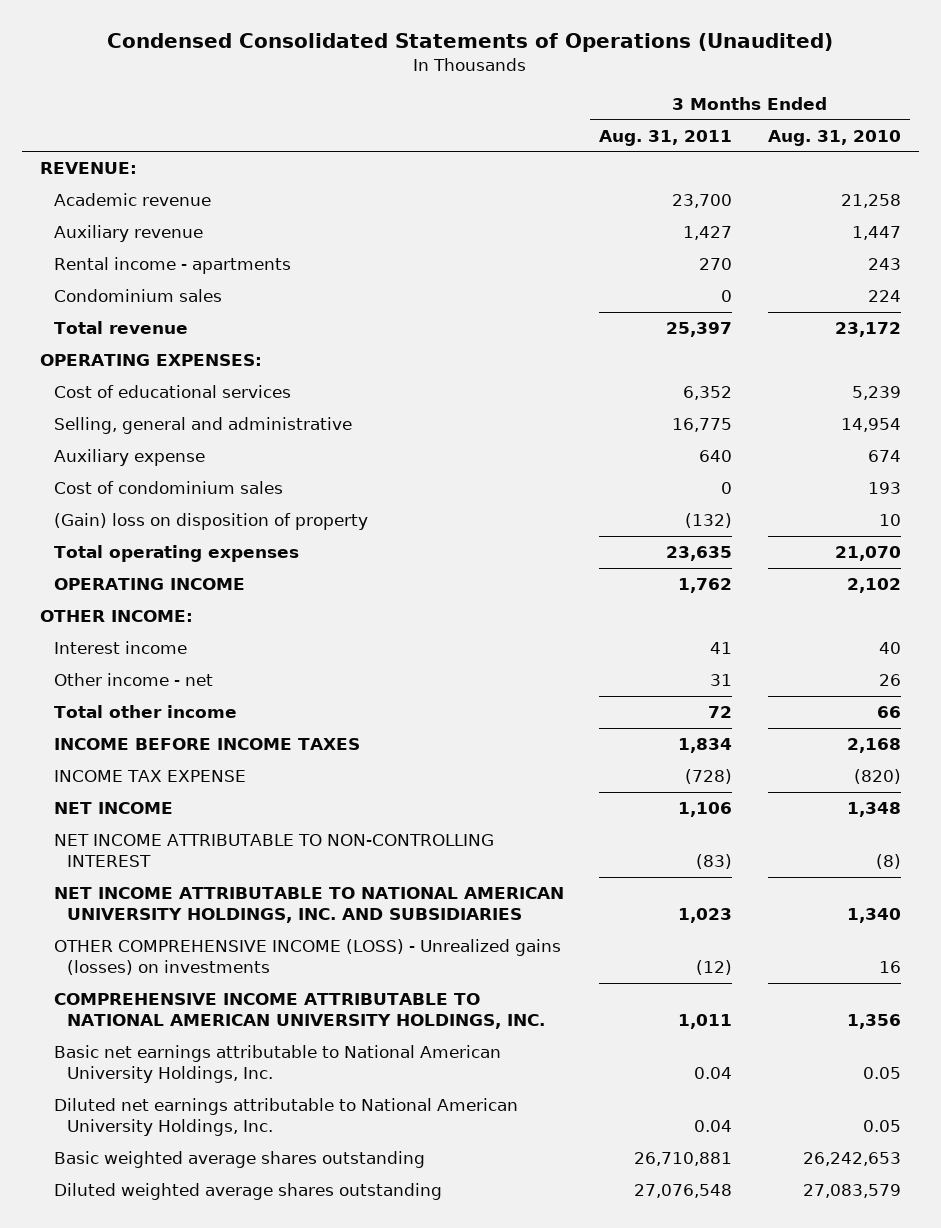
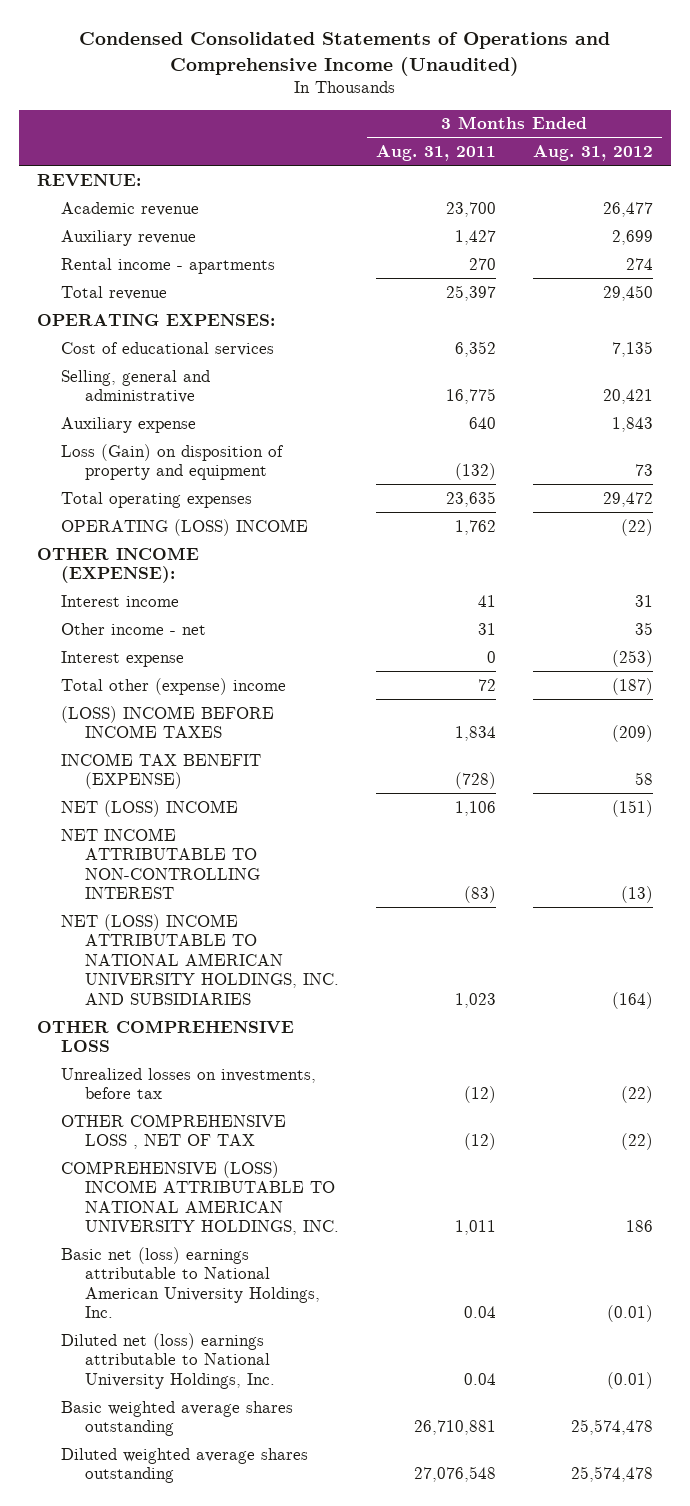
[107,33,834,53] Condensed Consolidated Statements of Operations (Unaudited) -> [79,31,611,76] Condensed Consolidated Statements of Operations and Comprehensive Income (Unaudited)
[767,129,901,146] Aug. 31, 2010 -> none
none -> [532,145,653,162] Aug. 31, 2012
[53,288,222,302] Condominium sales -> none
[53,480,283,494] Cost of condominium sales -> none
[53,512,368,530] (Gain) loss on disposition of property -> [61,443,285,481] Loss (Gain) on disposition of property and equipment
[53,577,245,590] OPERATING INCOME -> [61,518,309,536] OPERATING (LOSS) INCOME
[39,609,193,622] OTHER INCOME: -> [37,546,200,584] OTHER INCOME (EXPENSE):
none -> [61,650,185,667] Interest expense
[53,704,237,718] Total other income -> [61,677,287,695] Total other (expense) income
[53,737,360,750] INCOME BEFORE INCOME TAXES -> [61,705,275,739] (LOSS) INCOME BEFORE INCOME TAXES
[53,769,246,782] INCOME TAX EXPENSE -> [61,752,262,790] INCOME TAX BENEFIT (EXPENSE)
[53,801,173,814] NET INCOME -> [61,799,239,817] NET (LOSS) INCOME
[53,886,564,923] NET INCOME ATTRIBUTABLE TO NATIONAL AMERICAN UNIVERSITY HOLDINGS, INC. AND SUBSIDIARIES -> [61,913,340,1005] NET (LOSS) INCOME ATTRIBUTABLE TO NATIONAL AMERICAN UNIVERSITY HOLDINGS, INC. AND SUBSIDIARIES
none -> [37,1019,295,1053] OTHER COMPREHENSIVE LOSS
[53,938,561,975] OTHER COMPREHENSIVE INCOME (LOSS) - Unrealized gains (losses) on investments -> [61,1067,317,1100] Unrealized losses on investments, before tax
none -> [61,1113,287,1150] OTHER COMPREHENSIVE LOSS , NET OF TAX
[53,992,546,1029] COMPREHENSIVE INCOME ATTRIBUTABLE TO NATIONAL AMERICAN UNIVERSITY HOLDINGS, INC. -> [61,1160,340,1236] COMPREHENSIVE (LOSS) INCOME ATTRIBUTABLE TO NATIONAL AMERICAN UNIVERSITY HOLDINGS, INC.
[53,1044,501,1083] Basic net earnings attributable to National American University Holdings, Inc. -> [61,1246,321,1319] Basic net (loss) earnings attributable to National American University Holdings, Inc.
[53,1097,518,1136] Diluted net earnings attributable to National American University Holdings, Inc. -> [61,1332,276,1389] Diluted net (loss) earnings attributable to National University Holdings, Inc.

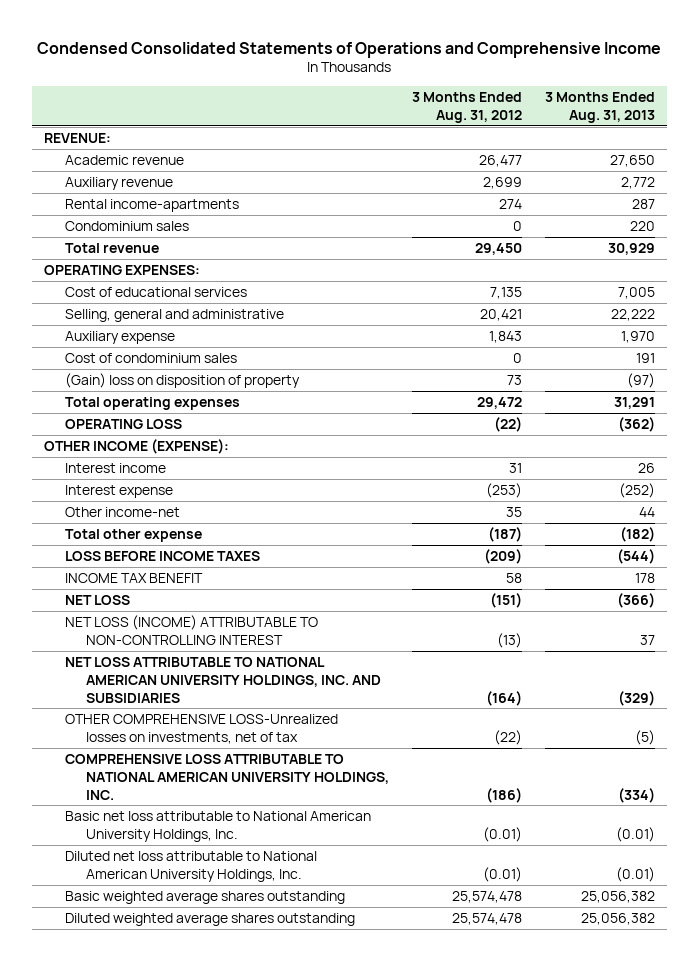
[79,31,611,76] Condensed Consolidated Statements of Operations and Comprehensive Income (Unaudited) -> [37,41,662,58] Condensed Consolidated Statements of Operations and Comprehensive Income
[376,145,497,162] Aug. 31, 2011 -> none
none -> [545,92,656,123] 3 Months Ended Aug. 31, 2013
[61,257,276,274] Rental income - apartments -> [64,198,239,212] Rental income-apartments
none -> [64,220,189,231] Condominium sales
none -> [64,352,237,363] Cost of condominium sales
[61,443,285,481] Loss (Gain) on disposition of property and equipment -> [64,372,300,388] (Gain) loss on disposition of property
[61,518,309,536] OPERATING (LOSS) INCOME -> [64,418,182,429] OPERATING LOSS
[61,622,207,635] Other income - net -> none
[37,1019,295,1053] OTHER COMPREHENSIVE LOSS -> none
[61,1113,287,1150] OTHER COMPREHENSIVE LOSS , NET OF TAX -> none
none -> [64,506,180,517] Other income-net
[61,677,287,695] Total other (expense) income -> [64,528,202,542] Total other expense
[61,705,275,739] (LOSS) INCOME BEFORE INCOME TAXES -> [64,550,260,561] LOSS BEFORE INCOME TAXES
[61,752,262,790] INCOME TAX BENEFIT (EXPENSE) -> [64,572,203,583] INCOME TAX BENEFIT
[61,799,239,817] NET (LOSS) INCOME -> [64,594,130,605] NET LOSS
[61,827,261,900] NET INCOME ATTRIBUTABLE TO NON-CONTROLLING INTEREST -> [64,614,318,645] NET LOSS (INCOME) ATTRIBUTABLE TO NON-CONTROLLING INTEREST
[61,913,340,1005] NET (LOSS) INCOME ATTRIBUTABLE TO NATIONAL AMERICAN UNIVERSITY HOLDINGS, INC. AND SUBSIDIARIES -> [64,656,382,703] NET LOSS ATTRIBUTABLE TO NATIONAL AMERICAN UNIVERSITY HOLDINGS, INC. AND SUBSIDIARIES
[61,1067,317,1100] Unrealized losses on investments, before tax -> [64,713,338,744] OTHER COMPREHENSIVE LOSS-Unrealized losses on investments, net of tax
[61,1160,340,1236] COMPREHENSIVE (LOSS) INCOME ATTRIBUTABLE TO NATIONAL AMERICAN UNIVERSITY HOLDINGS, INC. -> [64,753,390,800] COMPREHENSIVE LOSS ATTRIBUTABLE TO NATIONAL AMERICAN UNIVERSITY HOLDINGS, INC.
[625,1220,653,1233] 186 -> [486,787,523,803] (186)
[61,1246,321,1319] Basic net (loss) earnings attributable to National American University Holdings, Inc. -> [64,810,371,842] Basic net loss attributable to National American University Holdings, Inc.
[61,1332,276,1389] Diluted net (loss) earnings attributable to National University Holdings, Inc. -> [64,850,317,882] Diluted net loss attributable to National American University Holdings, Inc.

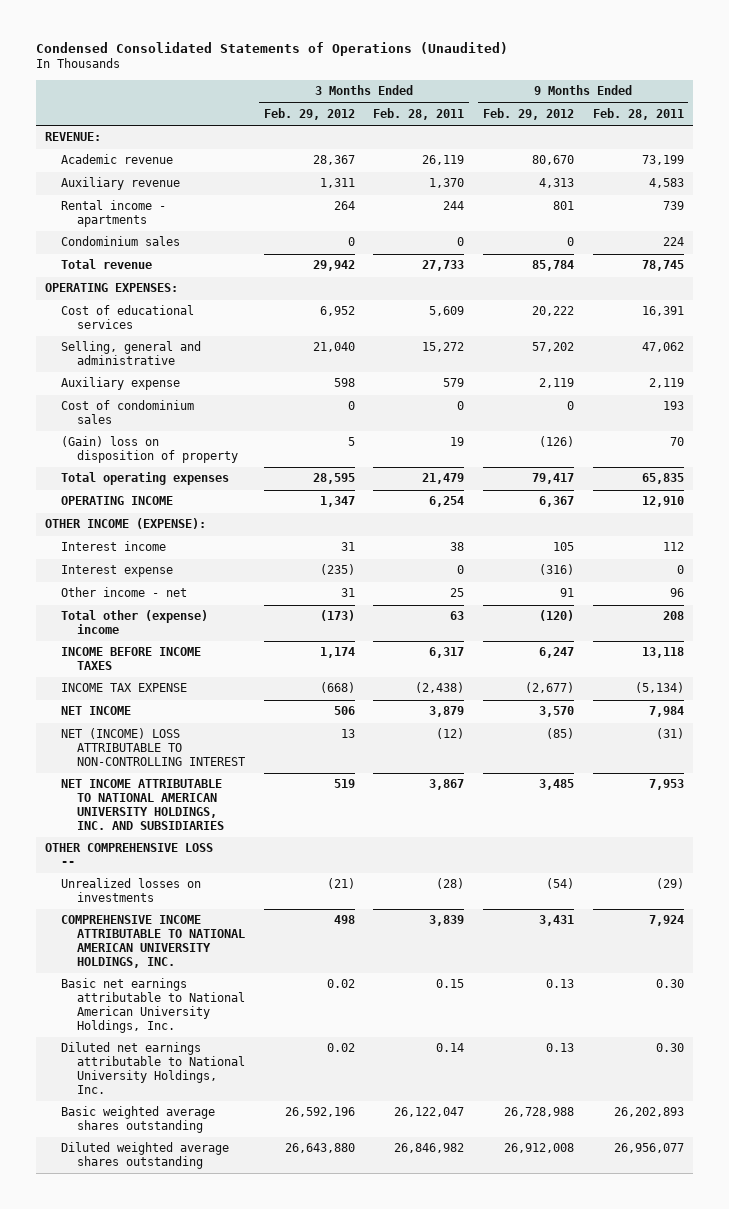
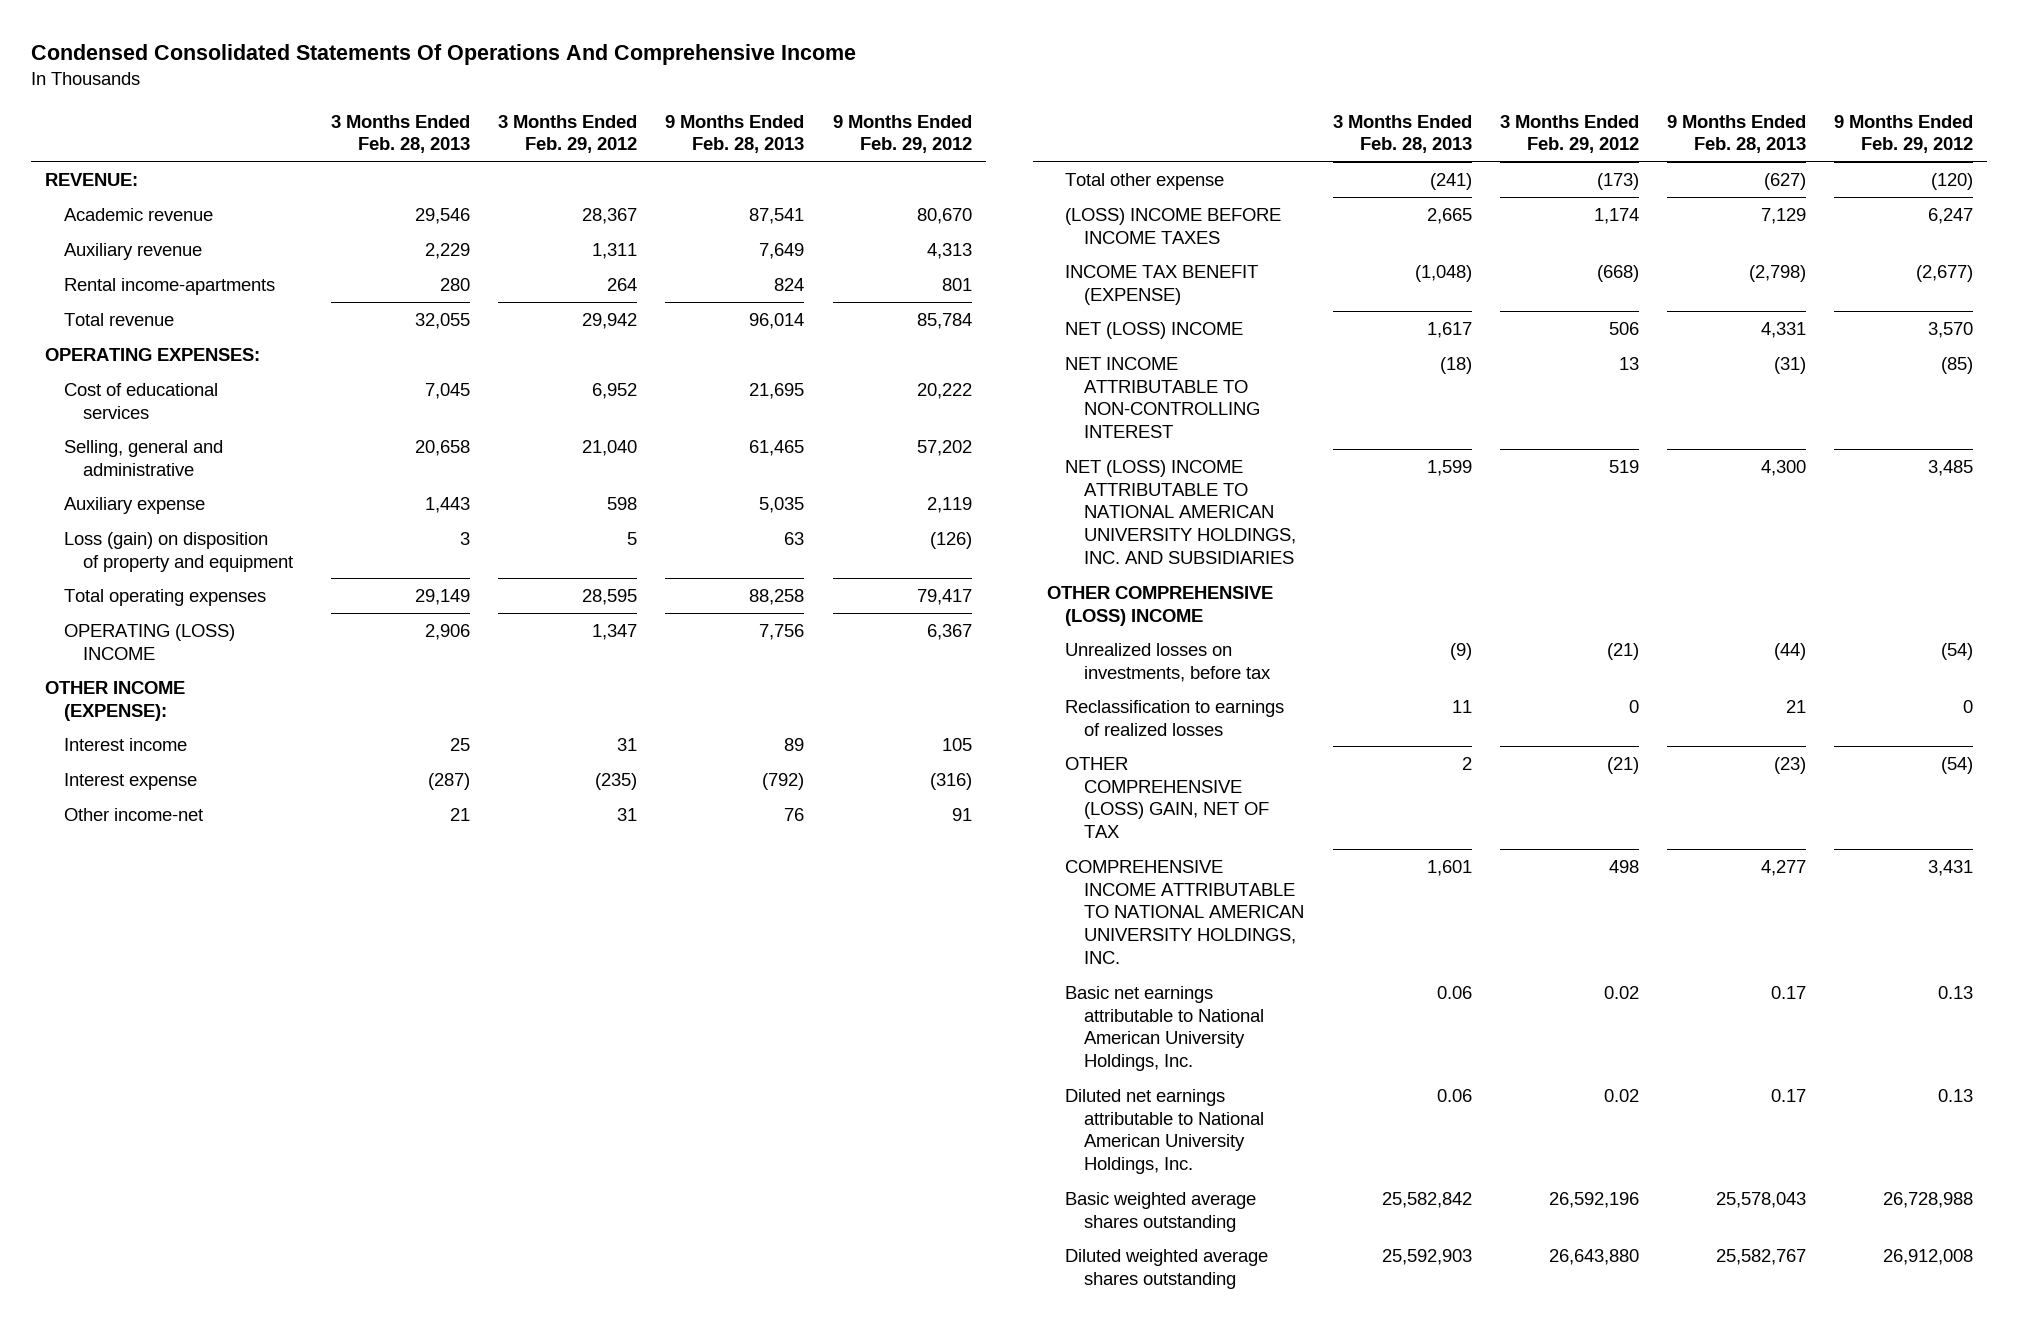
[35,42,508,57] Condensed Consolidated Statements of Operations (Unaudited) -> [30,43,856,65] Condensed Consolidated Statements Of Operations And Comprehensive Income
[373,107,465,120] Feb. 28, 2011 -> none
[592,107,684,120] Feb. 28, 2011 -> none
none -> [330,114,470,154] 3 Months Ended Feb. 28, 2013
none -> [665,114,805,154] 9 Months Ended Feb. 28, 2013
[60,236,180,247] Condominium sales -> none
[60,200,166,228] Rental income - apartments -> [63,277,275,295] Rental income-apartments
[60,400,194,425] Cost of condominium sales -> none
[60,436,239,464] (Gain) loss on disposition of property -> [63,531,293,572] Loss (gain) on disposition of property and equipment
[60,496,173,506] OPERATING INCOME -> [63,623,235,660] OPERATING (LOSS) INCOME
[60,587,187,598] Other income - net -> [63,807,203,821] Other income-net
[60,610,208,635] Total other (expense) income -> [1065,172,1225,190] Total other expense
[60,647,201,671] INCOME BEFORE INCOME TAXES -> [1065,207,1282,244] (LOSS) INCOME BEFORE INCOME TAXES
[60,683,187,693] INCOME TAX EXPENSE -> [1065,264,1259,305] INCOME TAX BENEFIT (EXPENSE)
[60,706,131,716] NET INCOME -> [1065,321,1244,339] NET (LOSS) INCOME
[60,728,246,767] NET (INCOME) LOSS ATTRIBUTABLE TO NON-CONTROLLING INTEREST -> [1065,356,1261,438] NET INCOME ATTRIBUTABLE TO NON-CONTROLLING INTEREST
[60,779,225,830] NET INCOME ATTRIBUTABLE TO NATIONAL AMERICAN UNIVERSITY HOLDINGS, INC. AND SUBSIDIARIES -> [1065,459,1297,564] NET (LOSS) INCOME ATTRIBUTABLE TO NATIONAL AMERICAN UNIVERSITY HOLDINGS, INC. AND SUBSIDIARIES
[44,843,213,867] OTHER COMPREHENSIVE LOSS -- -> [1046,585,1273,626] OTHER COMPREHENSIVE (LOSS) INCOME
[60,878,201,903] Unrealized losses on investments -> [1065,642,1272,682] Unrealized losses on investments, before tax
none -> [1065,699,1285,736] Reclassification to earnings of realized losses
none -> [1065,756,1270,838] OTHER COMPREHENSIVE (LOSS) GAIN, NET OF TAX
[60,1042,246,1094] Diluted net earnings attributable to National University Holdings, Inc. -> [1065,1088,1265,1174] Diluted net earnings attributable to National American University Holdings, Inc.

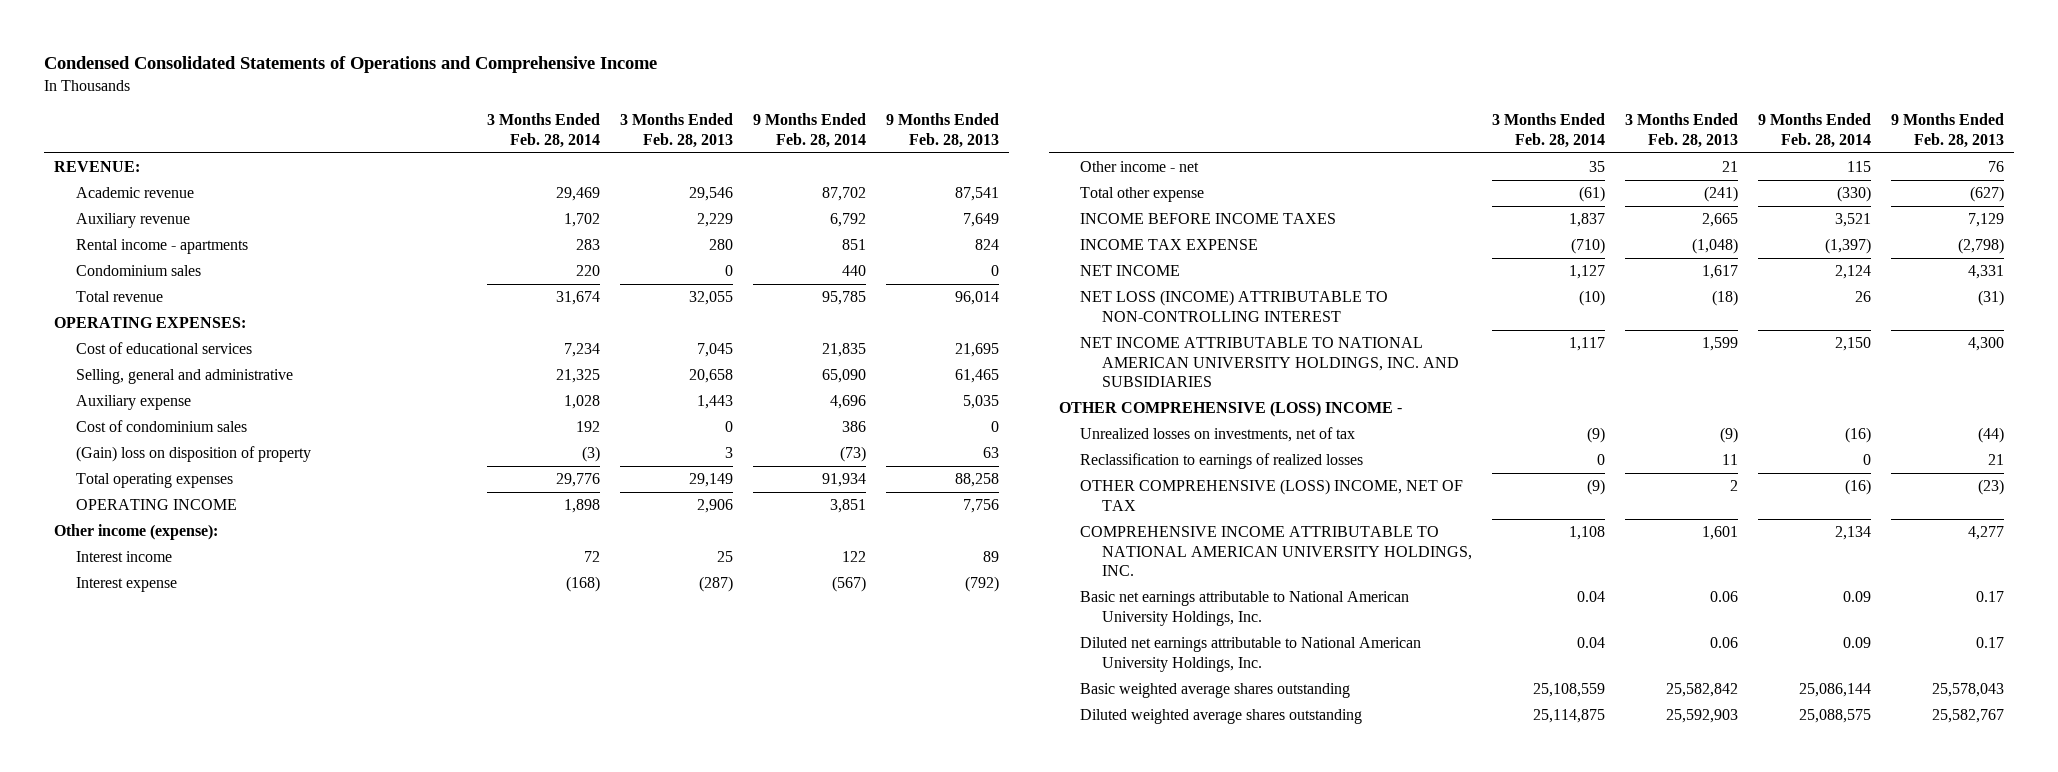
[30,43,856,65] Condensed Consolidated Statements Of Operations And Comprehensive Income -> [44,56,658,74] Condensed Consolidated Statements of Operations and Comprehensive Income
[498,114,638,154] 3 Months Ended Feb. 29, 2012 -> none
[832,114,972,154] 9 Months Ended Feb. 29, 2012 -> none
none -> [487,113,601,148] 3 Months Ended Feb. 28, 2014
none -> [752,113,866,148] 9 Months Ended Feb. 28, 2014
[63,277,275,295] Rental income-apartments -> [75,239,248,255] Rental income - apartments
none -> [75,265,201,277] Condominium sales
none -> [75,420,247,433] Cost of condominium sales
[63,531,293,572] Loss (gain) on disposition of property and equipment -> [75,446,311,463] (Gain) loss on disposition of property
[63,623,235,660] OPERATING (LOSS) INCOME -> [75,499,237,511] OPERATING INCOME
[45,680,186,721] OTHER INCOME (EXPENSE): -> [54,524,219,541] Other income (expense):
[63,807,203,821] Other income-net -> [1080,161,1200,173] Other income - net
[1065,207,1282,244] (LOSS) INCOME BEFORE INCOME TAXES -> [1080,213,1337,225] INCOME BEFORE INCOME TAXES
[1065,264,1259,305] INCOME TAX BENEFIT (EXPENSE) -> [1080,239,1259,251] INCOME TAX EXPENSE
[1065,321,1244,339] NET (LOSS) INCOME -> [1080,265,1181,277] NET INCOME
[1065,356,1261,438] NET INCOME ATTRIBUTABLE TO NON-CONTROLLING INTEREST -> [1080,290,1389,322] NET LOSS (INCOME) ATTRIBUTABLE TO NON-CONTROLLING INTEREST
[1065,459,1297,564] NET (LOSS) INCOME ATTRIBUTABLE TO NATIONAL AMERICAN UNIVERSITY HOLDINGS, INC. AND SUBSIDIARIES -> [1080,337,1460,388] NET INCOME ATTRIBUTABLE TO NATIONAL AMERICAN UNIVERSITY HOLDINGS, INC. AND SUBSIDIARIES
[1046,585,1273,626] OTHER COMPREHENSIVE (LOSS) INCOME -> [1058,401,1402,418] OTHER COMPREHENSIVE (LOSS) INCOME -
[1065,642,1272,682] Unrealized losses on investments, before tax -> [1080,427,1356,443] Unrealized losses on investments, net of tax
[1065,756,1270,838] OTHER COMPREHENSIVE (LOSS) GAIN, NET OF TAX -> [1080,479,1464,511] OTHER COMPREHENSIVE (LOSS) INCOME, NET OF TAX

